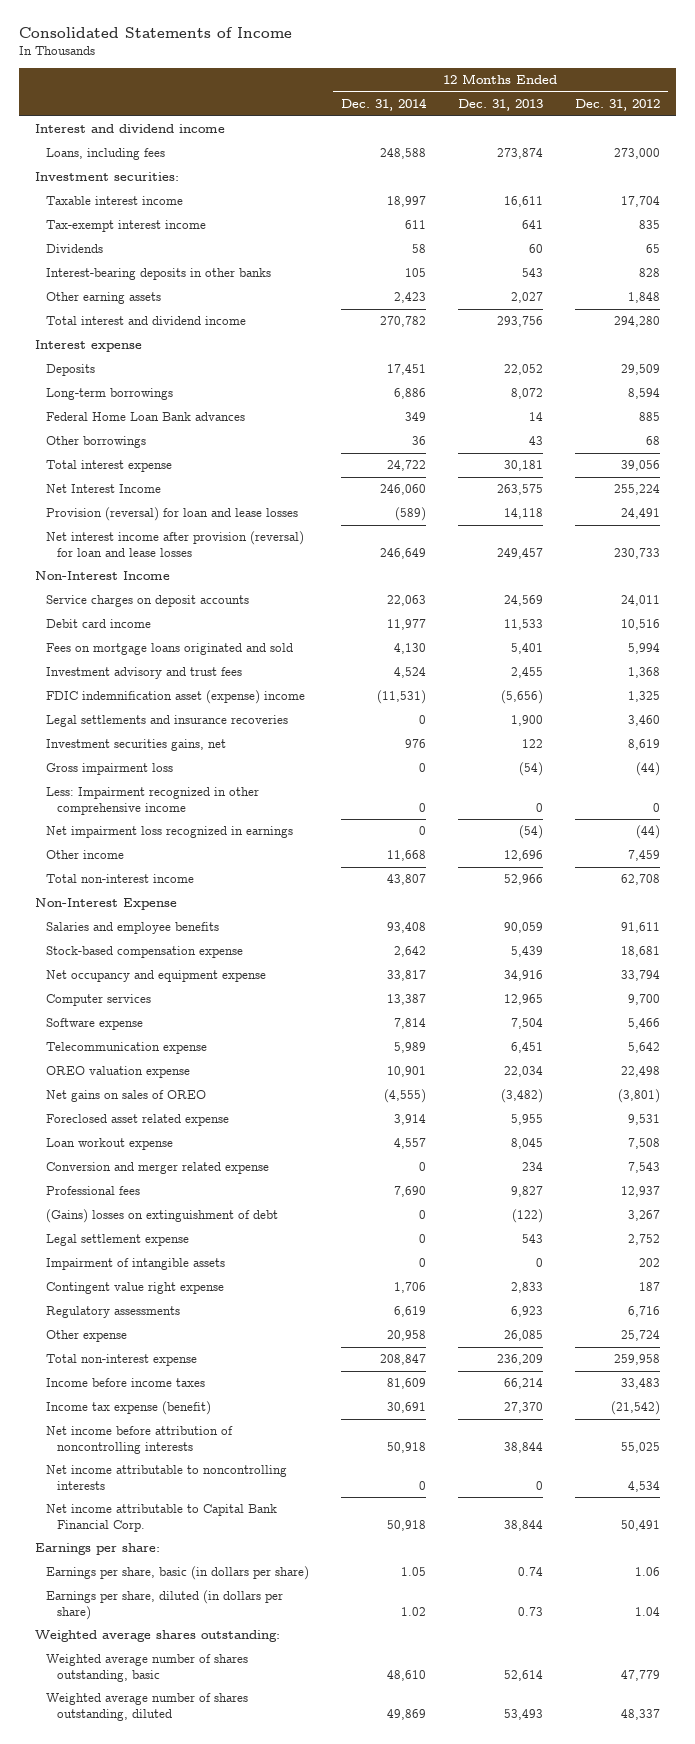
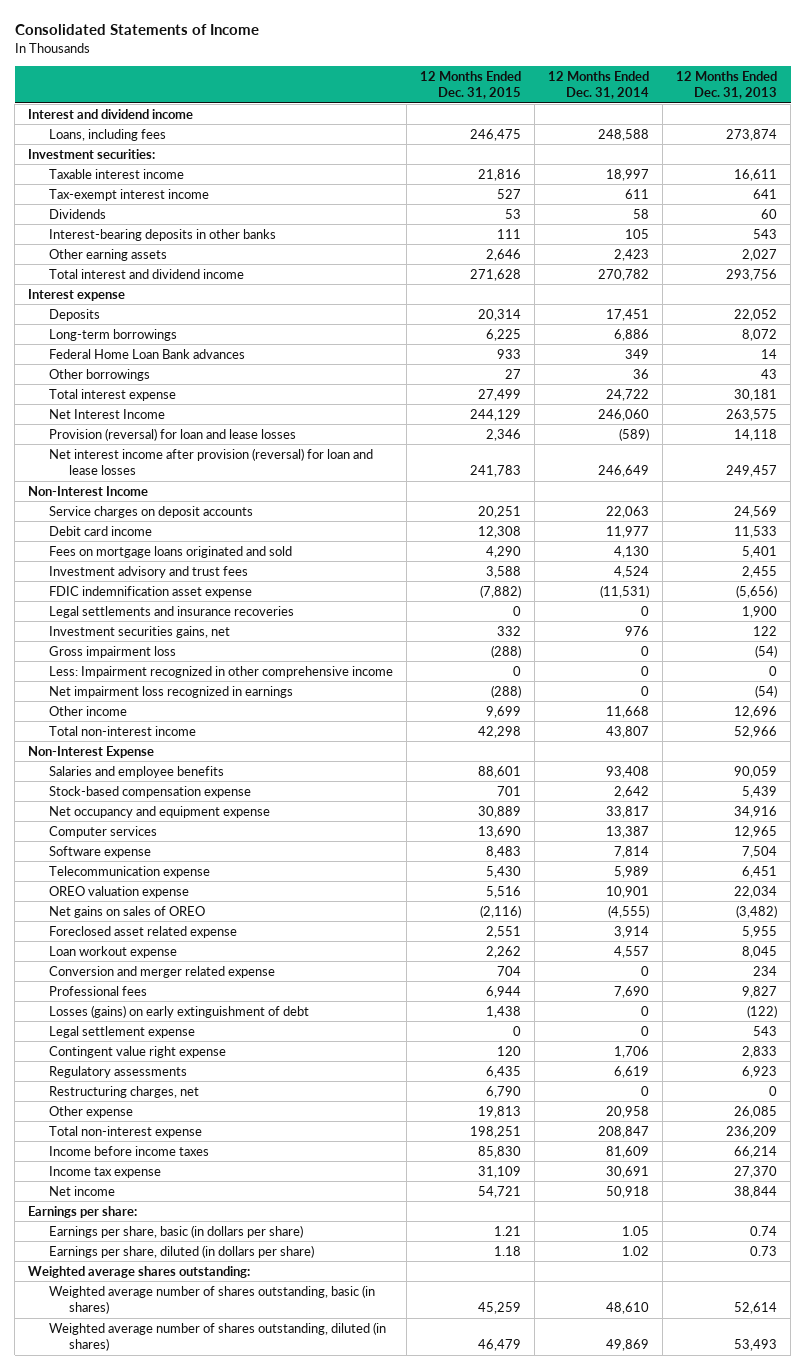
[574,99,660,112] Dec. 31, 2012 -> none
none -> [419,70,521,100] 12 Months Ended Dec. 31, 2015
[45,690,305,705] FDIC indemnification asset (expense) income -> [48,585,252,598] FDIC indemnification asset expense
[45,1209,278,1224] (Gains) losses on extinguishment of debt -> [48,1004,309,1018] Losses (gains) on early extinguishment of debt
[45,1258,225,1271] Impairment of intangible assets -> none
none -> [48,1085,199,1098] Restructuring charges, net
[45,1426,233,1454] Net income before attribution of noncontrolling interests -> none
[45,1465,287,1490] Net income attributable to noncontrolling interests -> none
[45,1401,211,1416] Income tax expense (benefit) -> [48,1165,161,1178] Income tax expense
[45,1504,277,1532] Net income attributable to Capital Bank Financial Corp. -> [48,1185,115,1196] Net income
[45,1654,248,1682] Weighted average number of shares outstanding, basic -> [48,1284,375,1315] Weighted average number of shares outstanding, basic (in shares)
[45,1693,248,1721] Weighted average number of shares outstanding, diluted -> [48,1321,386,1352] Weighted average number of shares outstanding, diluted (in shares)

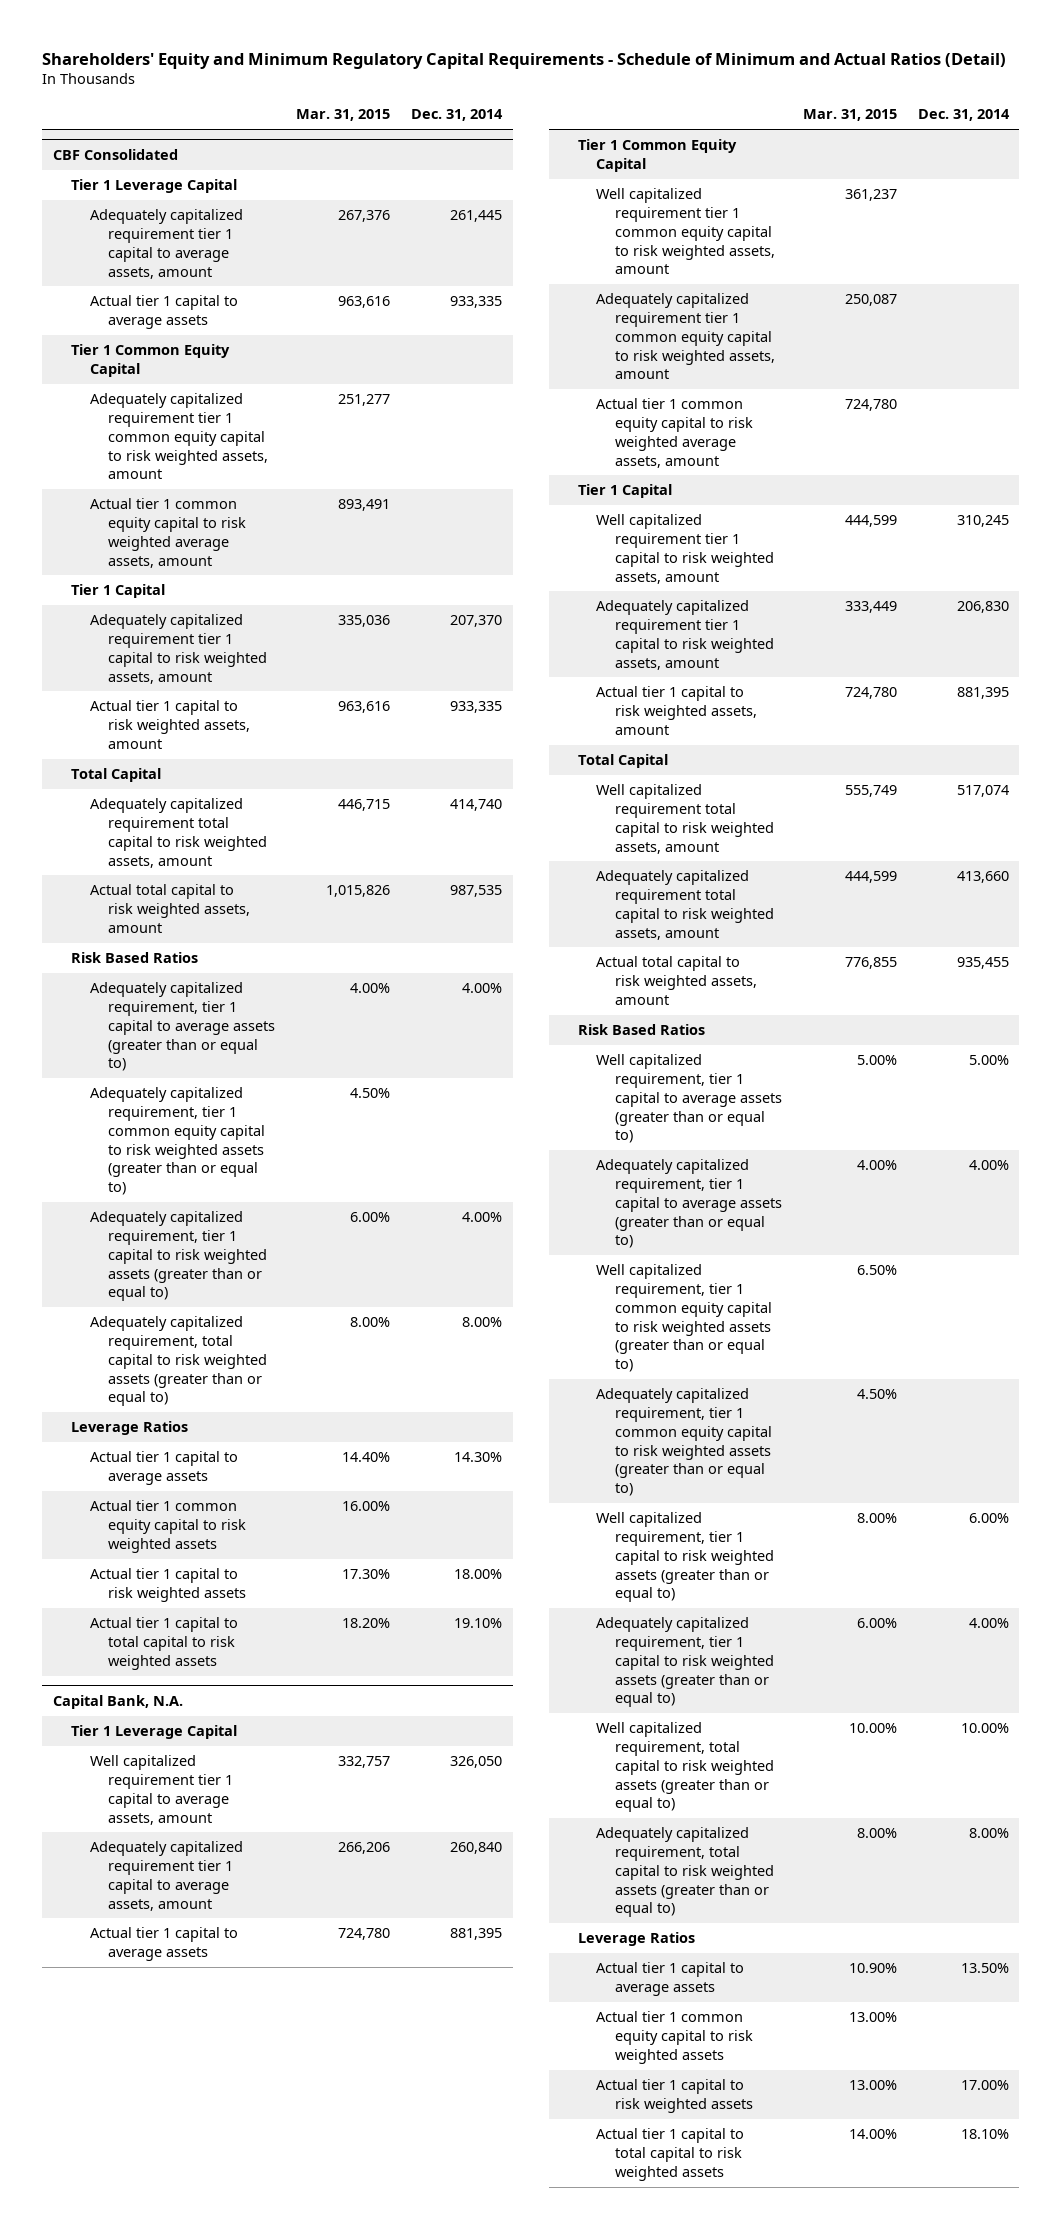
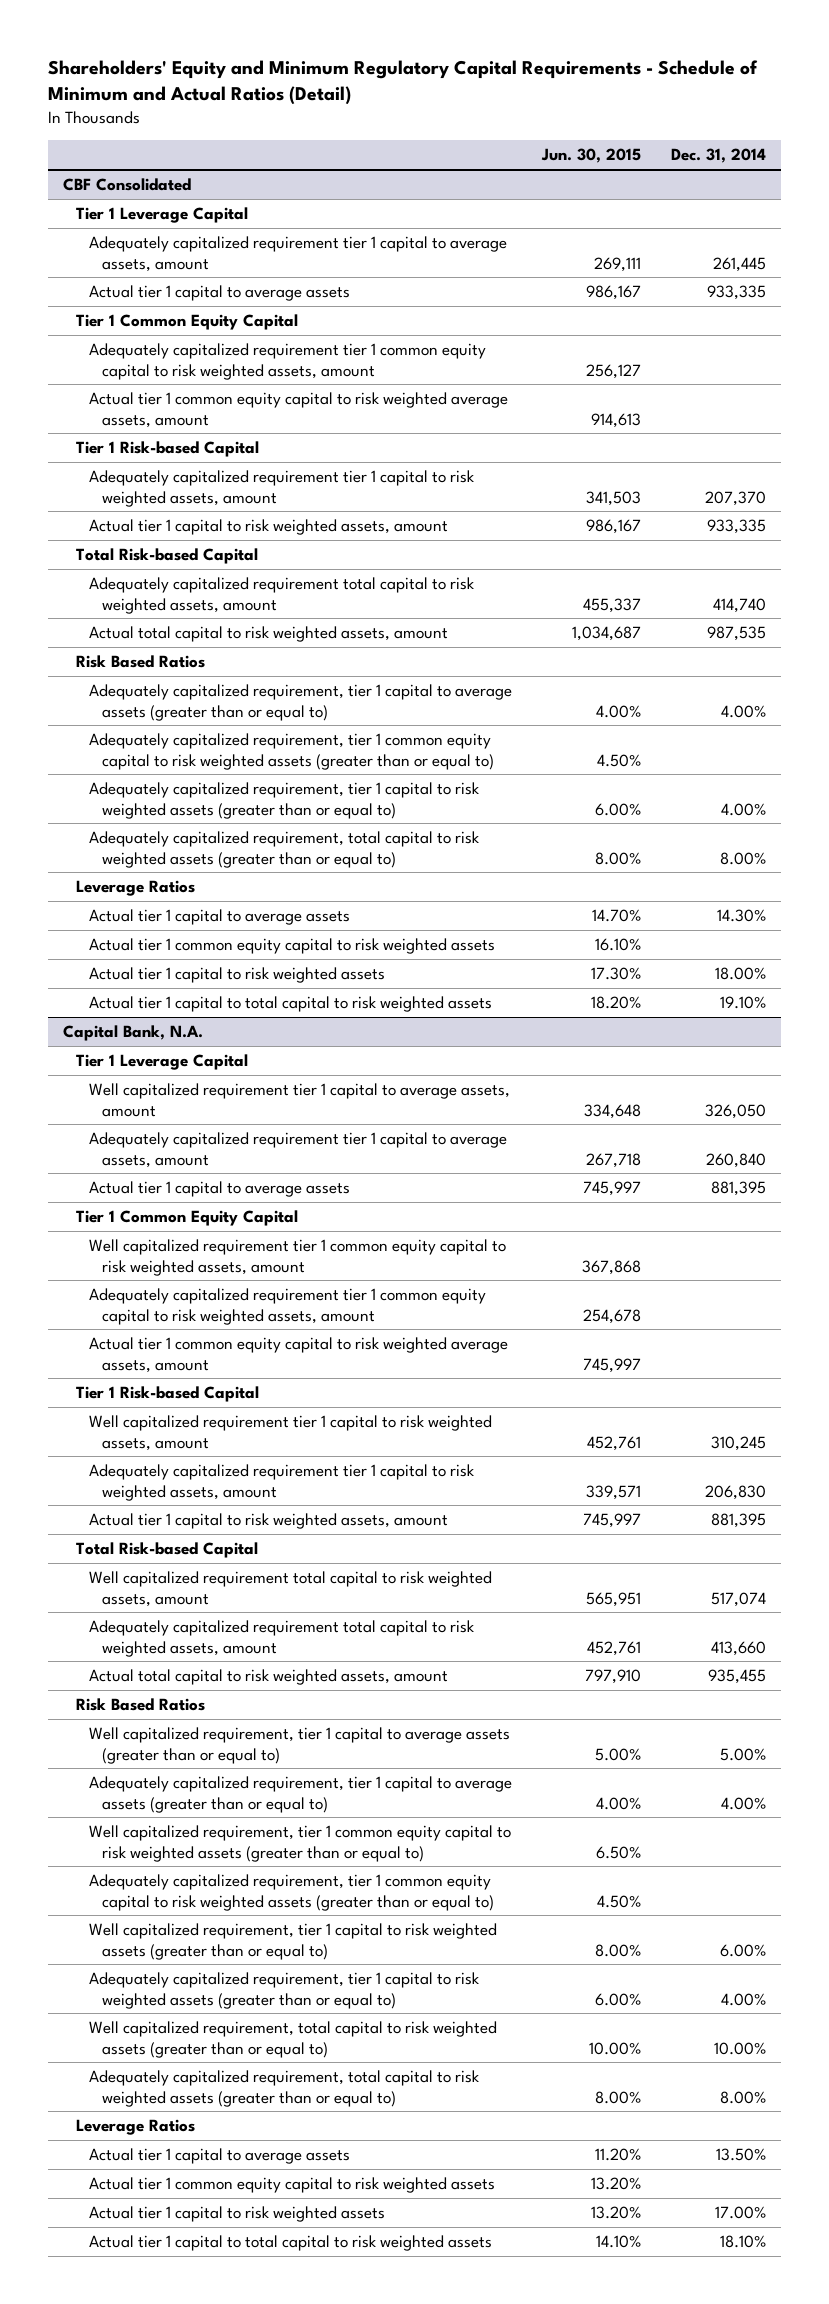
[296,109,391,122] Mar. 31, 2015 -> none
none -> [541,148,642,164] Jun. 30, 2015
[71,584,166,599] Tier 1 Capital -> [75,441,259,458] Tier 1 Risk-based Capital
[71,768,162,783] Total Capital -> [75,548,258,565] Total Risk-based Capital
[577,484,672,499] Tier 1 Capital -> [75,1386,259,1403] Tier 1 Risk-based Capital
[577,754,668,769] Total Capital -> [75,1542,258,1559] Total Risk-based Capital

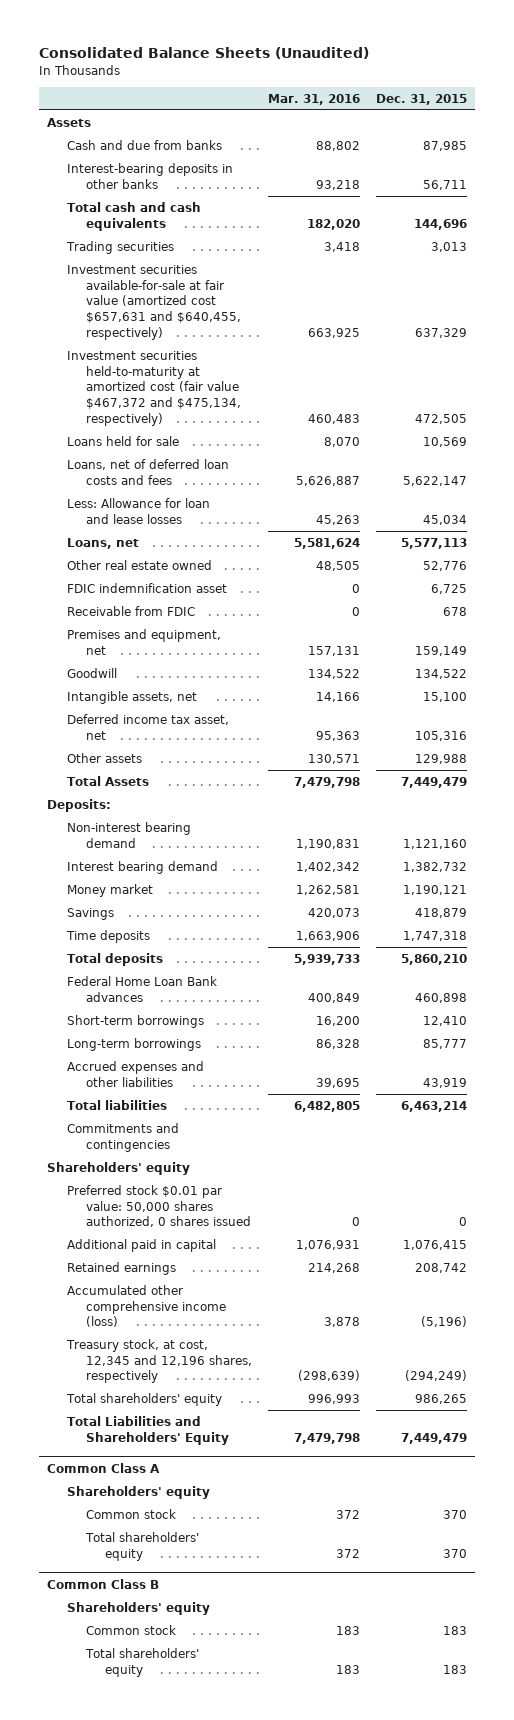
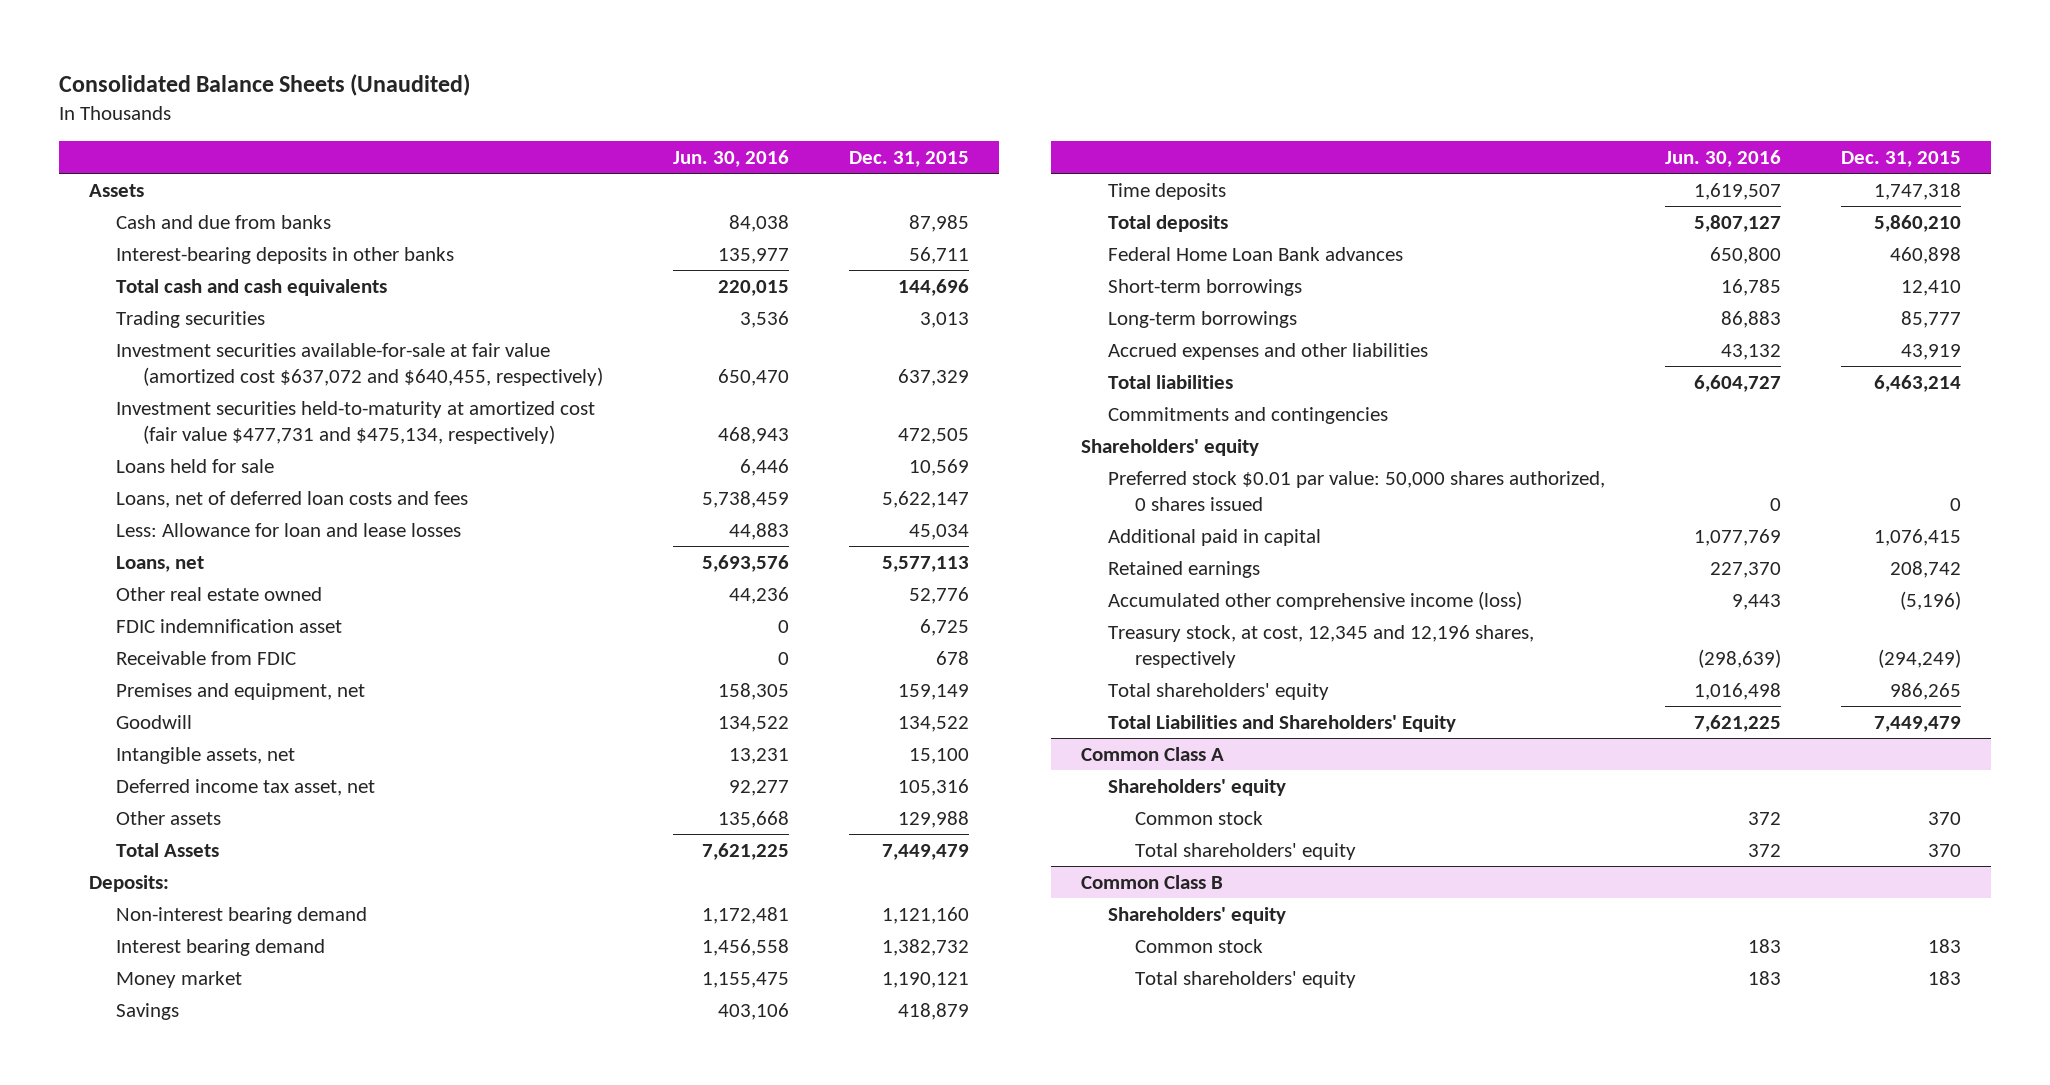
[267,93,360,105] Mar. 31, 2016 -> none
none -> [672,149,789,167] Jun. 30, 2016
[66,264,242,340] Investment securities available-for-sale at fair value (amortized cost $657,631 and $640,455, respectively) -> [116,342,603,386] Investment securities available-for-sale at fair value (amortized cost $637,072 and $640,455, respectively)
[66,350,242,426] Investment securities held-to-maturity at amortized cost (fair value $467,372 and $475,134, respectively) -> [116,400,596,444] Investment securities held-to-maturity at amortized cost (fair value $477,731 and $475,134, respectively)

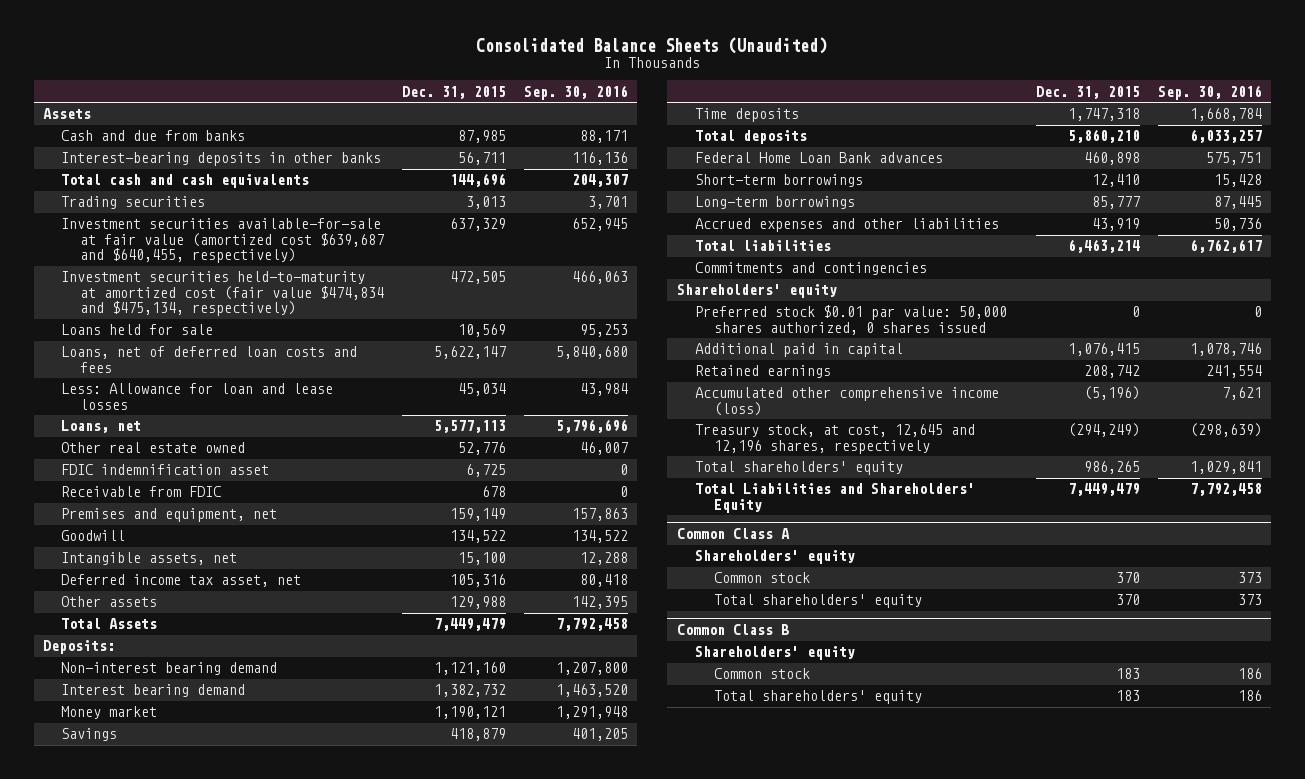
[672,149,789,167] Jun. 30, 2016 -> none
none -> [524,84,629,100] Sep. 30, 2016
[116,342,603,386] Investment securities available-for-sale at fair value (amortized cost $637,072 and $640,455, respectively) -> [61,218,384,264] Investment securities available-for-sale at fair value (amortized cost $639,687 and $640,455, respectively)
[116,400,596,444] Investment securities held-to-maturity at amortized cost (fair value $477,731 and $475,134, respectively) -> [61,271,384,317] Investment securities held-to-maturity at amortized cost (fair value $474,834 and $475,134, respectively)
[1108,624,1535,668] Treasury stock, at cost, 12,345 and 12,196 shares, respectively -> [695,424,976,454] Treasury stock, at cost, 12,645 and 12,196 shares, respectively

